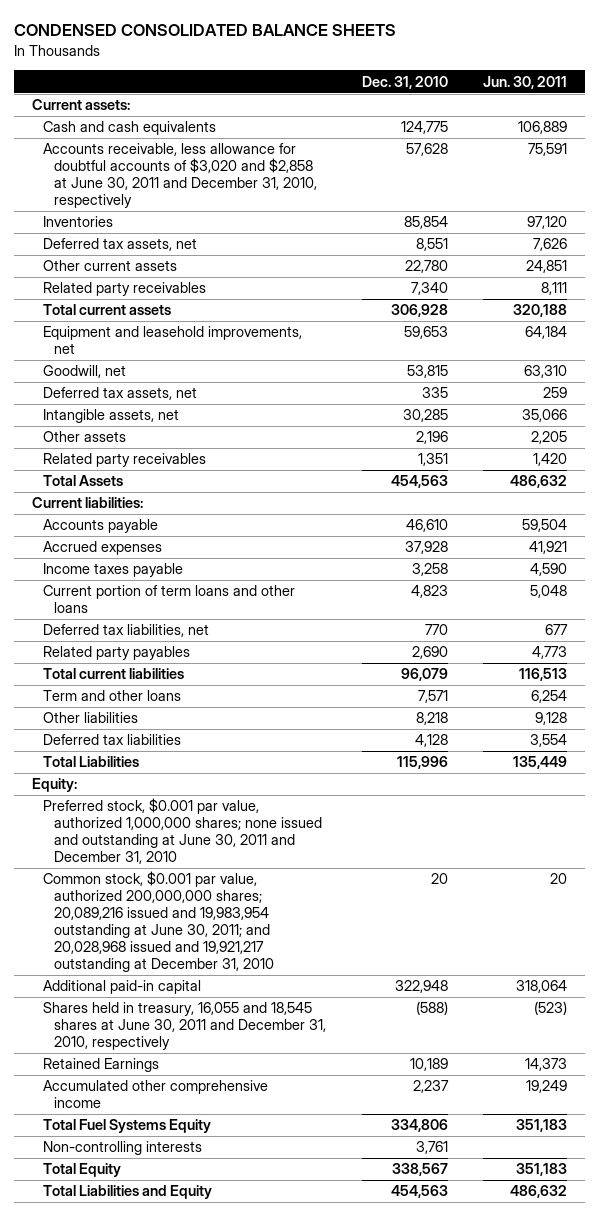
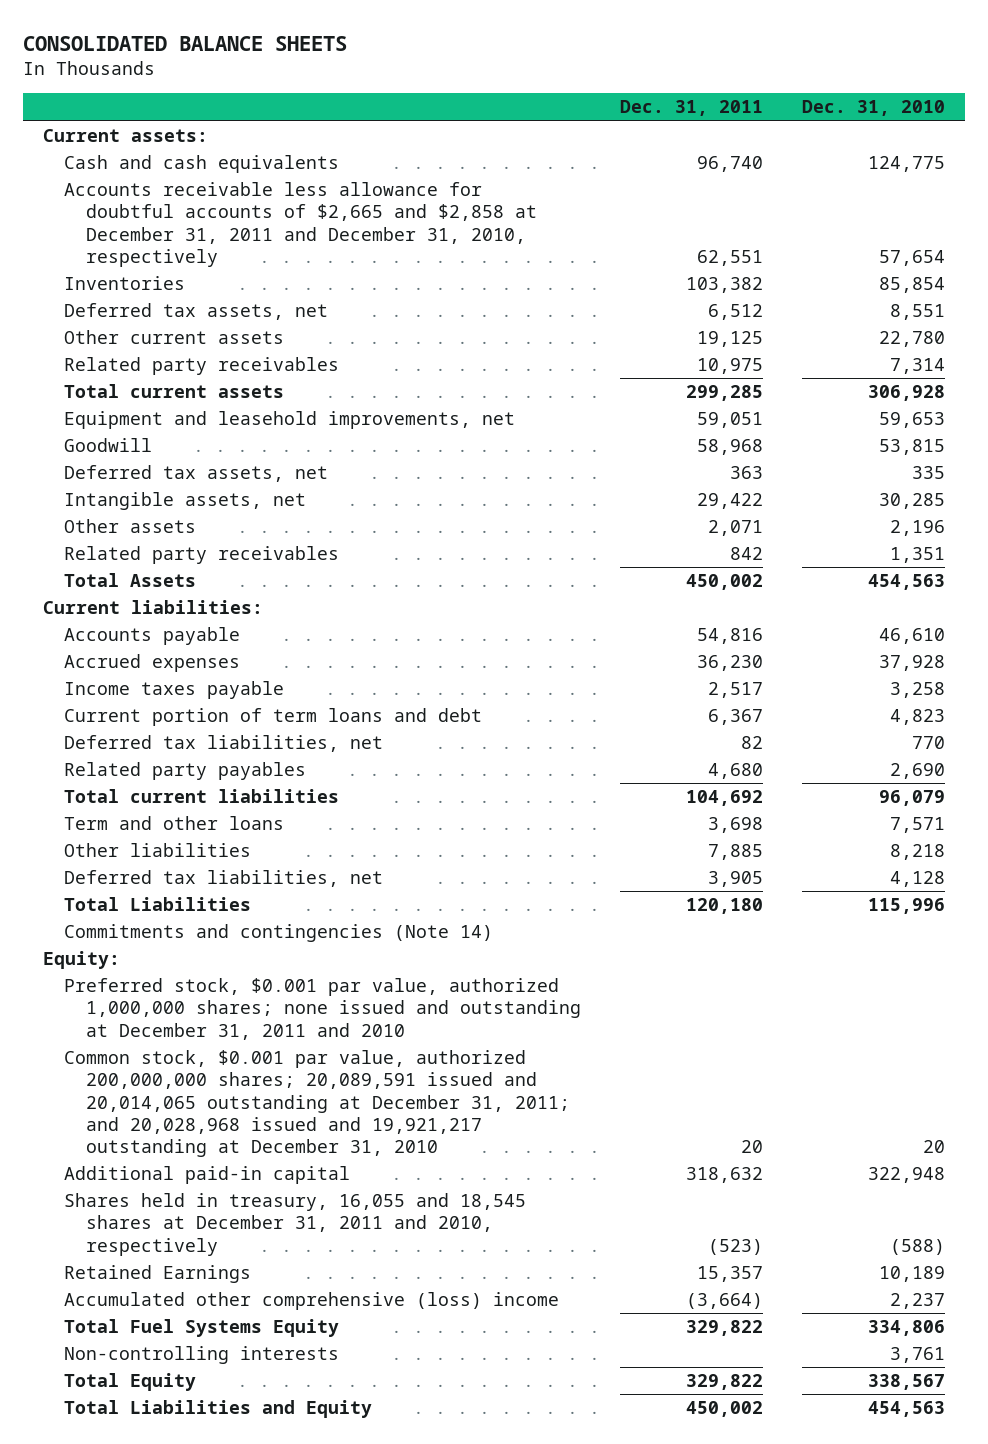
[13,24,396,37] CONDENSED CONSOLIDATED BALANCE SHEETS -> [23,36,348,52] CONSOLIDATED BALANCE SHEETS
[483,75,568,89] Jun. 30, 2011 -> none
none -> [620,100,764,117] Dec. 31, 2011
[42,143,317,209] Accounts receivable, less allowance for doubtful accounts of $3,020 and $2,858 at June 30, 2011 and December 31, 2010, respectively -> [64,182,537,267] Accounts receivable less allowance for doubtful accounts of $2,665 and $2,858 at December 31, 2011 and December 31, 2010, respectively
[405,143,448,157] 57,628 -> [879,249,946,266] 57,654
[410,282,448,296] 7,340 -> [890,358,946,375] 7,314
[42,365,126,379] Goodwill, net -> [64,438,153,453] Goodwill
[42,585,295,614] Current portion of term loans and other loans -> [64,708,483,727] Current portion of term loans and debt
[42,734,181,746] Deferred tax liabilities -> [64,870,384,888] Deferred tax liabilities, net
none -> [64,924,494,943] Commitments and contingencies (Note 14)
[42,798,322,865] Preferred stock, $0.001 par value, authorized 1,000,000 shares; none issued and outstanding at June 30, 2011 and December 31, 2010 -> [64,978,581,1040] Preferred stock, $0.001 par value, authorized 1,000,000 shares; none issued and outstanding at December 31, 2011 and 2010
[42,871,274,973] Common stock, $0.001 par value, authorized 200,000,000 shares; 20,089,216 issued and 19,983,954 outstanding at June 30, 2011; and 20,028,968 issued and 19,921,217 outstanding at December 31, 2010 -> [64,1050,570,1157] Common stock, $0.001 par value, authorized 200,000,000 shares; 20,089,591 issued and 20,014,065 outstanding at December 31, 2011; and 20,028,968 issued and 19,921,217 outstanding at December 31, 2010
[42,1002,326,1051] Shares held in treasury, 16,055 and 18,545 shares at June 30, 2011 and December 31, 2010, respectively -> [64,1193,527,1256] Shares held in treasury, 16,055 and 18,545 shares at December 31, 2011 and 2010, respectively
[42,1080,268,1109] Accumulated other comprehensive income -> [64,1292,560,1311] Accumulated other comprehensive (loss) income

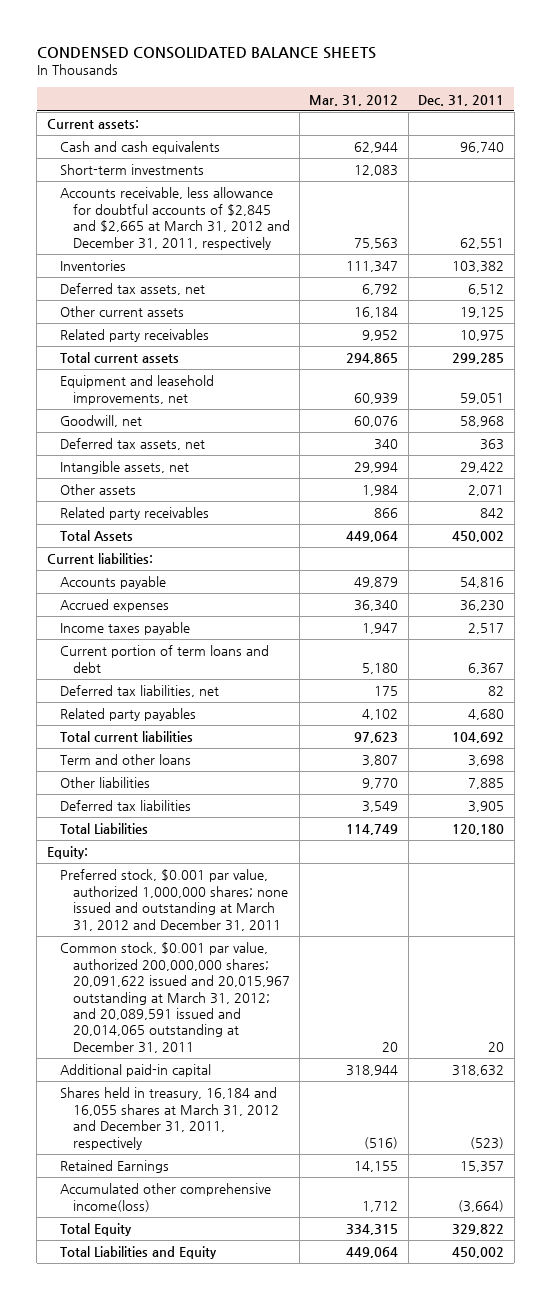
[23,36,348,52] CONSOLIDATED BALANCE SHEETS -> [36,47,376,60] CONDENSED CONSOLIDATED BALANCE SHEETS
[802,100,946,117] Dec. 31, 2010 -> none
none -> [309,94,399,106] Mar. 31, 2012
none -> [59,164,204,176] Short-term investments
[64,182,537,267] Accounts receivable less allowance for doubtful accounts of $2,665 and $2,858 at December 31, 2011 and December 31, 2010, respectively -> [59,187,290,250] Accounts receivable, less allowance for doubtful accounts of $2,845 and $2,665 at March 31, 2012 and December 31, 2011, respectively
[64,438,153,453] Goodwill -> [59,415,142,428] Goodwill, net
[64,870,384,888] Deferred tax liabilities, net -> [59,800,191,812] Deferred tax liabilities
[64,924,494,943] Commitments and contingencies (Note 14) -> none
[64,978,581,1040] Preferred stock, $0.001 par value, authorized 1,000,000 shares; none issued and outstanding at December 31, 2011 and 2010 -> [59,869,288,931] Preferred stock, $0.001 par value, authorized 1,000,000 shares; none issued and outstanding at March 31, 2012 and December 31, 2011
[64,1050,570,1157] Common stock, $0.001 par value, authorized 200,000,000 shares; 20,089,591 issued and 20,014,065 outstanding at December 31, 2011; and 20,028,968 issued and 19,921,217 outstanding at December 31, 2010 -> [59,942,290,1053] Common stock, $0.001 par value, authorized 200,000,000 shares; 20,091,622 issued and 20,015,967 outstanding at March 31, 2012; and 20,089,591 issued and 20,014,065 outstanding at December 31, 2011
[64,1193,527,1256] Shares held in treasury, 16,055 and 18,545 shares at December 31, 2011 and 2010, respectively -> [59,1087,279,1150] Shares held in treasury, 16,184 and 16,055 shares at March 31, 2012 and December 31, 2011, respectively
[64,1319,340,1338] Total Fuel Systems Equity -> none
[64,1346,340,1365] Non-controlling interests -> none
[64,1292,560,1311] Accumulated other comprehensive (loss) income -> [59,1183,271,1212] Accumulated other comprehensive income(loss)

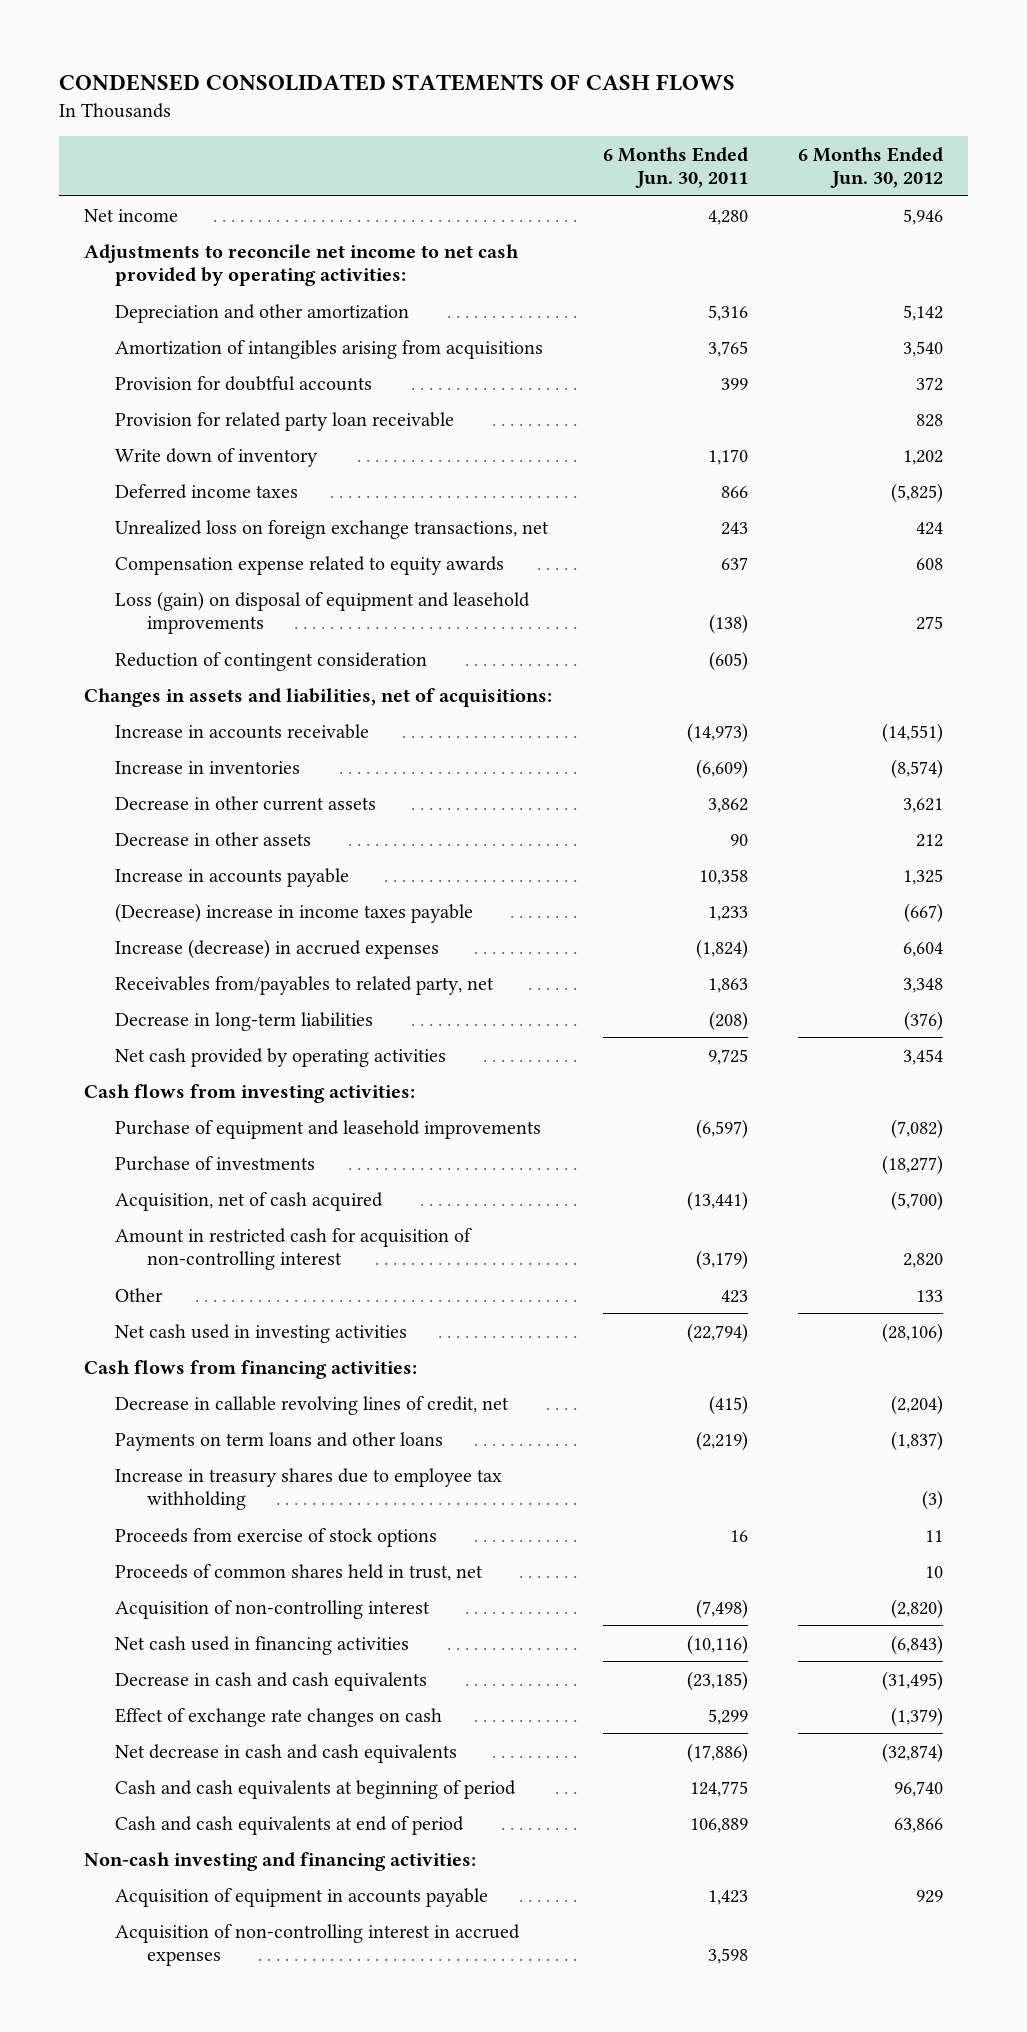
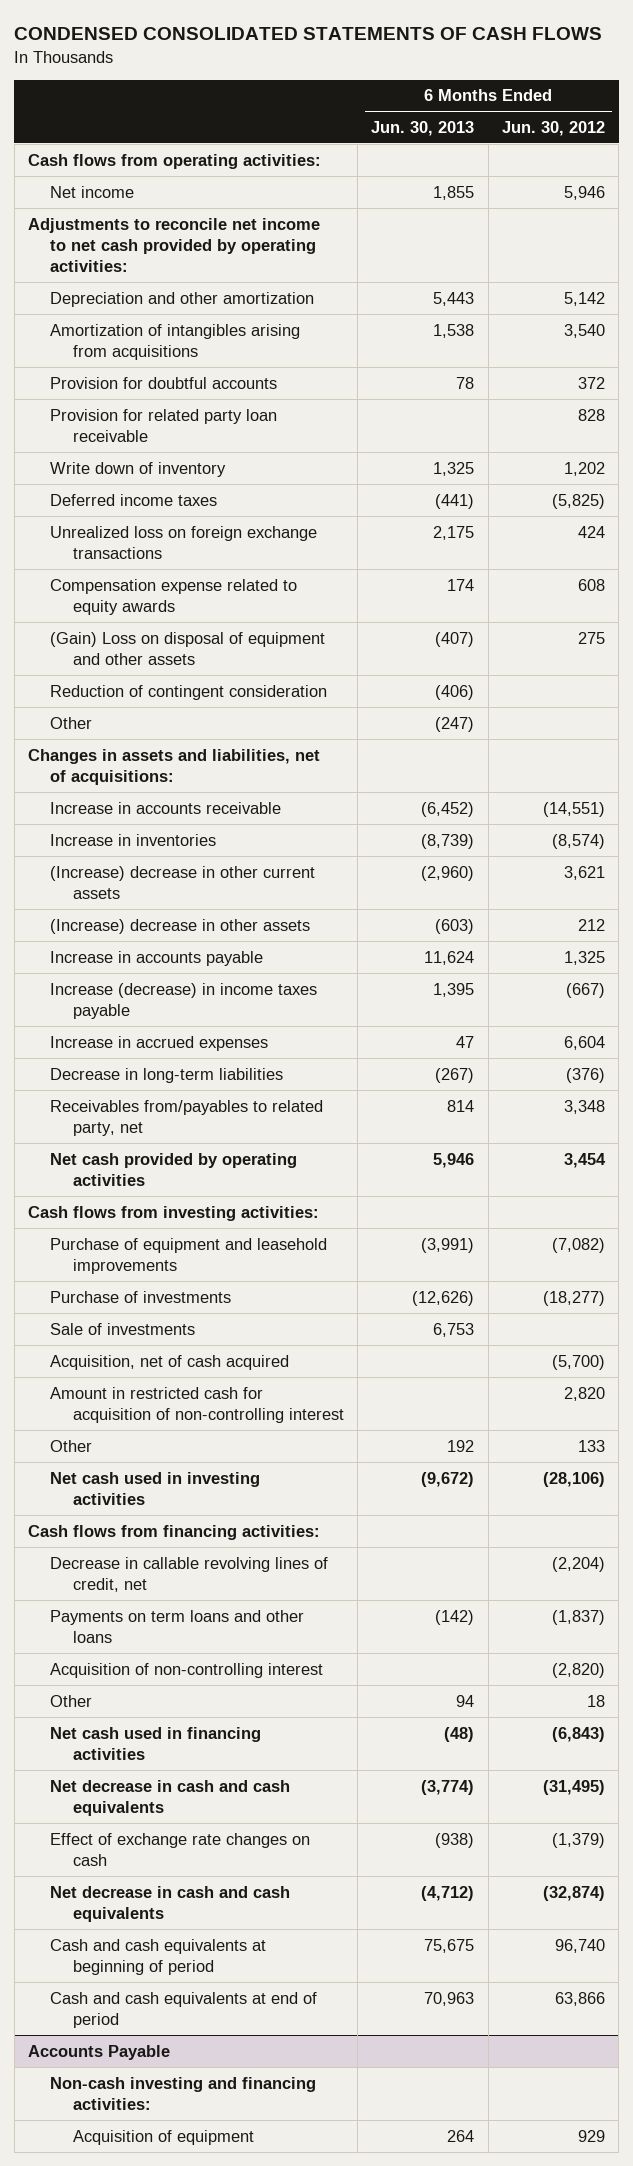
[602,147,748,189] 6 Months Ended Jun. 30, 2011 -> none
none -> [371,120,475,136] Jun. 30, 2013
none -> [28,153,322,169] Cash flows from operating activities:
[115,519,550,539] Unrealized loss on foreign exchange transactions, net -> [50,525,318,559] Unrealized loss on foreign exchange transactions
[115,590,531,634] Loss (gain) on disposal of equipment and leasehold improvements -> [50,631,326,665] (Gain) Loss on disposal of equipment and other assets
none -> [50,716,93,729] Other
[115,795,377,811] Decrease in other current assets -> [50,865,316,899] (Increase) decrease in other current assets
[115,831,312,846] Decrease in other assets -> [50,918,311,934] (Increase) decrease in other assets
[115,902,474,923] (Decrease) increase in income taxes payable -> [50,982,318,1019] Increase (decrease) in income taxes payable
[115,938,440,959] Increase (decrease) in accrued expenses -> [50,1035,269,1051] Increase in accrued expenses
[115,975,495,995] Receivables from/payables to related party, net -> [50,1099,324,1136] Receivables from/payables to related party, net
none -> [50,1322,196,1335] Sale of investments
[115,1467,503,1510] Increase in treasury shares due to employee tax withholding -> none
[115,1527,438,1547] Proceeds from exercise of stock options -> none
[115,1563,484,1581] Proceeds of common shares held in trust, net -> none
none -> [50,1694,93,1707] Other
[115,1671,428,1691] Decrease in cash and cash equivalents -> [50,1779,291,1816] Net decrease in cash and cash equivalents
none -> [28,2044,171,2060] Accounts Payable
[115,1923,521,1966] Acquisition of non-controlling interest in accrued expenses -> none
[115,1887,489,1907] Acquisition of equipment in accounts payable -> [72,2129,254,2145] Acquisition of equipment

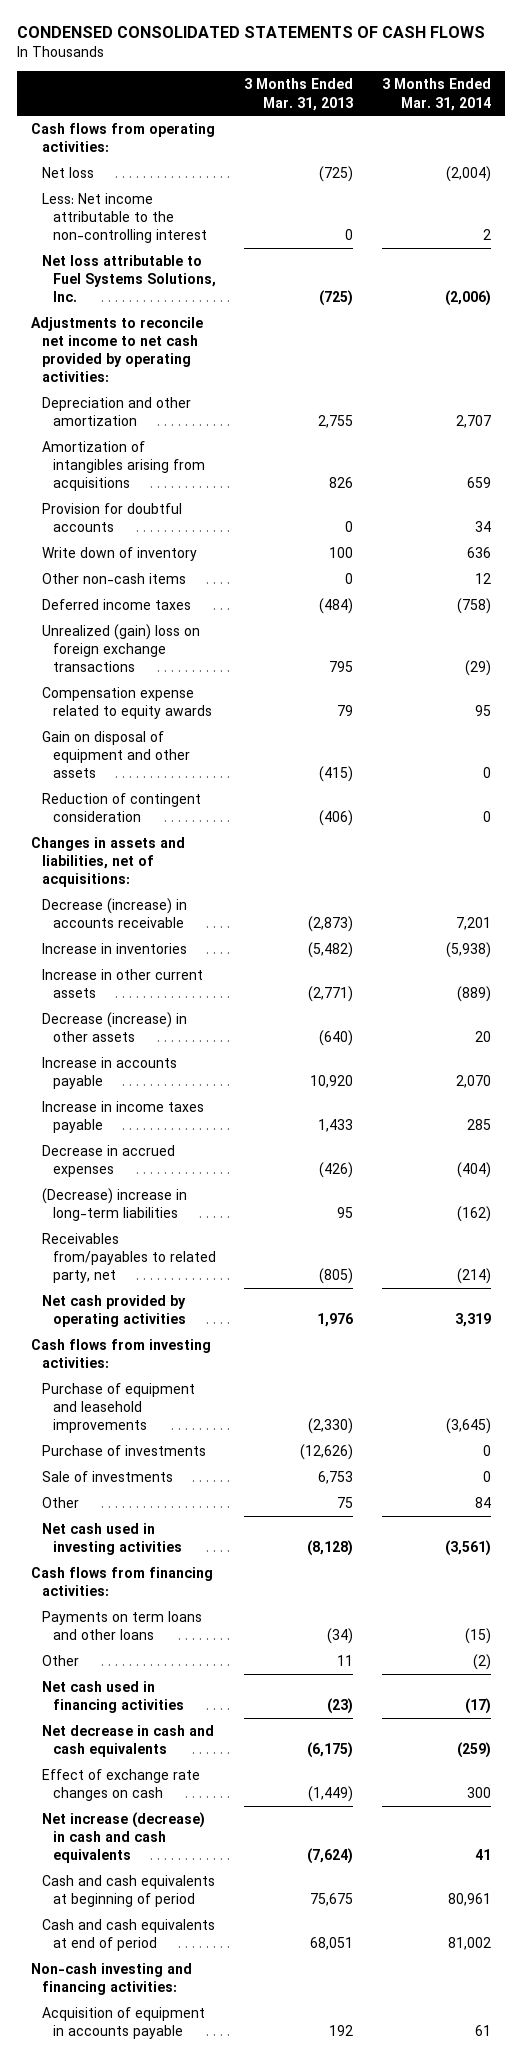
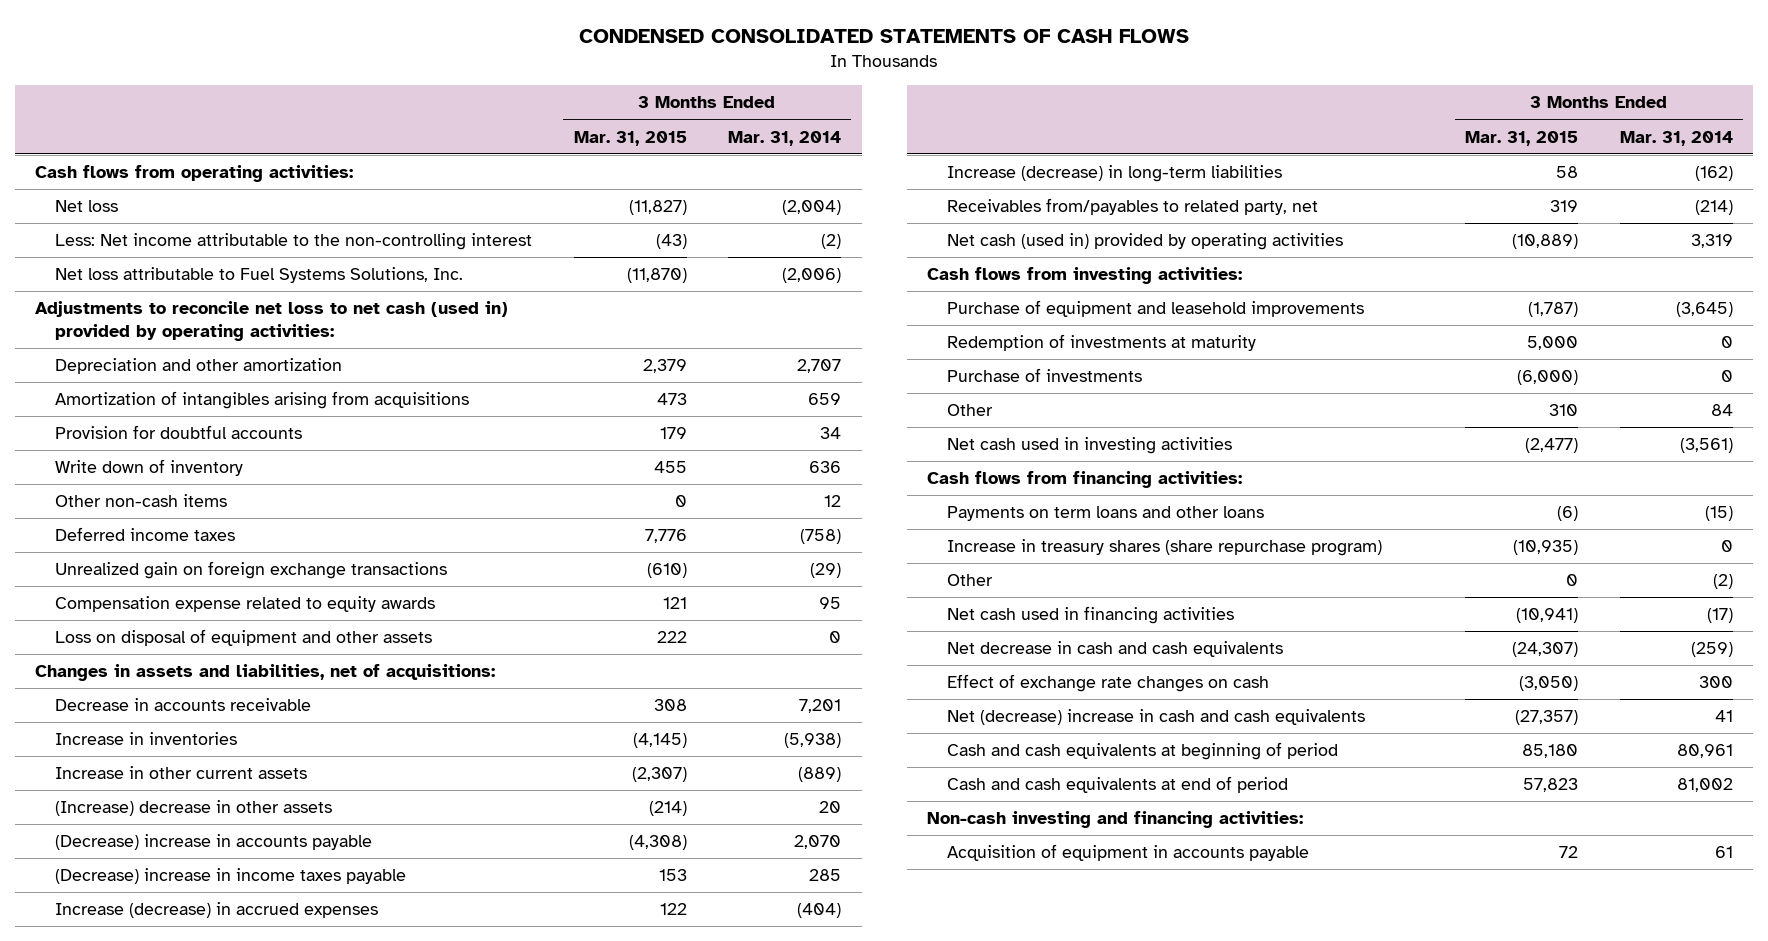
[244,78,354,111] 3 Months Ended Mar. 31, 2013 -> none
none -> [573,130,687,146] Mar. 31, 2015
[483,229,492,241] 2 -> [820,234,841,250] (2)
[30,316,203,383] Adjustments to reconcile net income to net cash provided by operating activities: -> [35,301,509,342] Adjustments to reconcile net loss to net cash (used in) provided by operating activities:
[41,623,200,673] Unrealized (gain) loss on foreign exchange transactions -> [55,561,448,580] Unrealized gain on foreign exchange transactions
[41,792,201,823] Reduction of contingent consideration -> none
[41,730,190,779] Gain on disposal of equipment and other assets -> [55,629,433,647] Loss on disposal of equipment and other assets
[41,897,187,929] Decrease (increase) in accounts receivable -> [55,698,312,712] Decrease in accounts receivable
[41,1011,187,1043] Decrease (increase) in other assets -> [55,800,333,817] (Increase) decrease in other assets
[41,1056,177,1090] Increase in accounts payable -> [55,834,373,851] (Decrease) increase in accounts payable
[41,1100,204,1134] Increase in income taxes payable -> [55,868,407,885] (Decrease) increase in income taxes payable
[41,1144,175,1178] Decrease in accrued expenses -> [55,902,379,919] Increase (decrease) in accrued expenses
[41,1187,187,1222] (Decrease) increase in long-term liabilities -> [947,165,1283,183] Increase (decrease) in long-term liabilities
[41,1294,186,1328] Net cash provided by operating activities -> [947,233,1344,251] Net cash (used in) provided by operating activities
none -> [947,334,1257,352] Redemption of investments at maturity
[41,1470,173,1482] Sale of investments -> none
none -> [947,539,1383,557] Increase in treasury shares (share repurchase program)
[41,1811,205,1864] Net increase (decrease) in cash and cash equivalents -> [947,709,1366,726] Net (decrease) increase in cash and cash equivalents

